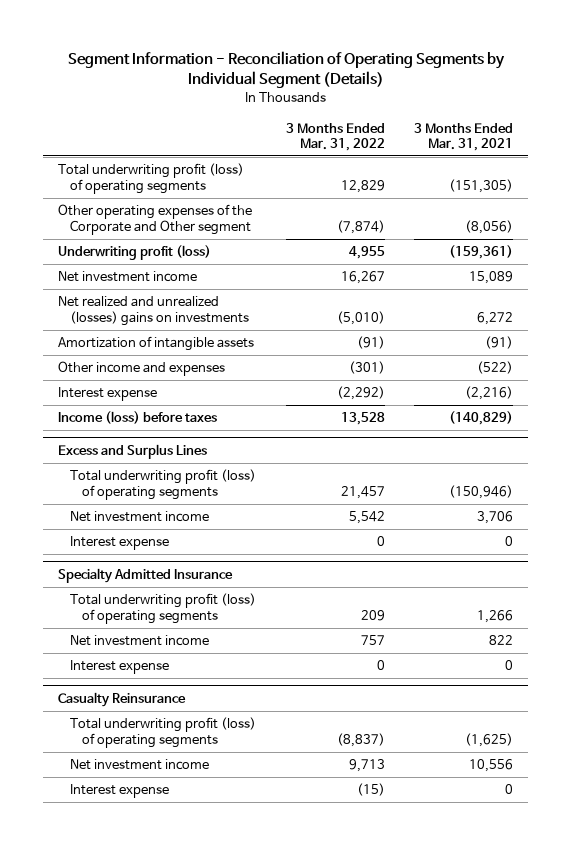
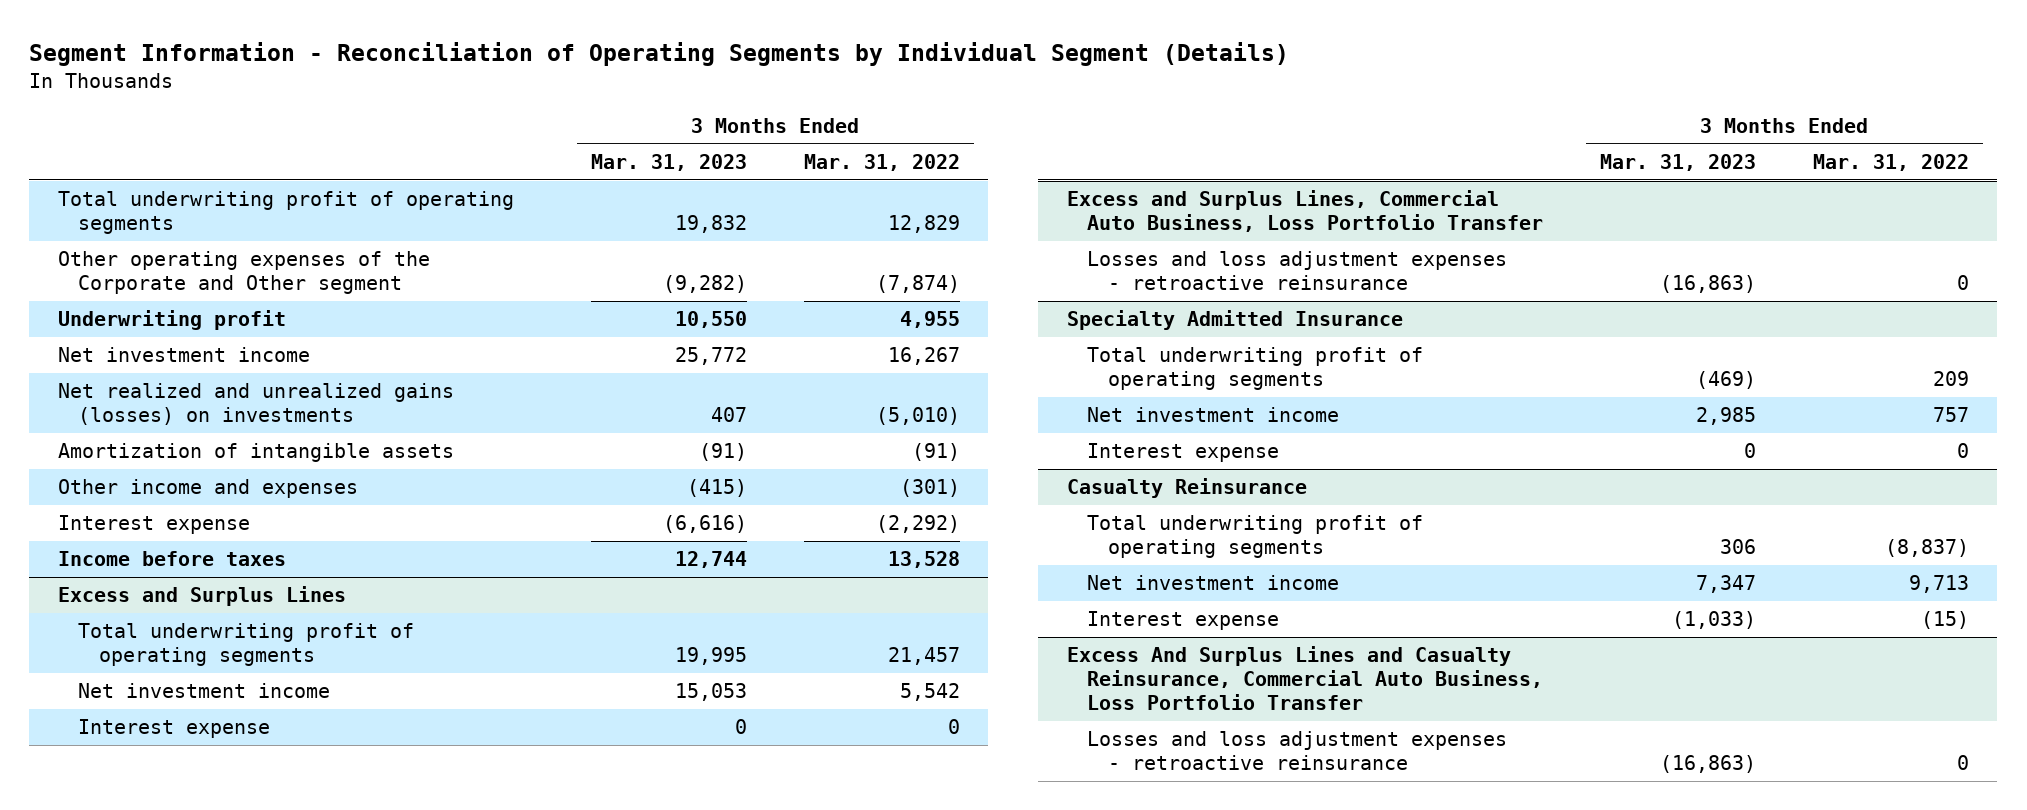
[414,122,514,152] 3 Months Ended Mar. 31, 2021 -> none
none -> [591,154,748,172] Mar. 31, 2023
[58,163,245,194] Total underwriting profit (loss) of operating segments -> [57,191,514,235] Total underwriting profit of operating segments
[58,245,212,261] Underwriting profit (loss) -> [57,310,286,331] Underwriting profit
[58,296,249,326] Net realized and unrealized (losses) gains on investments -> [57,383,454,426] Net realized and unrealized gains (losses) on investments
[58,411,218,425] Income (loss) before taxes -> [57,551,286,567] Income before taxes
[69,469,256,500] Total underwriting profit (loss) of operating segments -> [78,623,415,667] Total underwriting profit of operating segments
none -> [1066,190,1544,233] Excess and Surplus Lines, Commercial Auto Business, Loss Portfolio Transfer
none -> [1087,251,1508,291] Losses and loss adjustment expenses - retroactive reinsurance
[69,593,256,624] Total underwriting profit (loss) of operating segments -> [1087,347,1424,391] Total underwriting profit of operating segments
[69,717,256,748] Total underwriting profit (loss) of operating segments -> [1087,515,1424,559] Total underwriting profit of operating segments
none -> [1066,646,1544,711] Excess And Surplus Lines and Casualty Reinsurance, Commercial Auto Business, Loss Portfolio Transfer
none -> [1087,731,1508,771] Losses and loss adjustment expenses - retroactive reinsurance

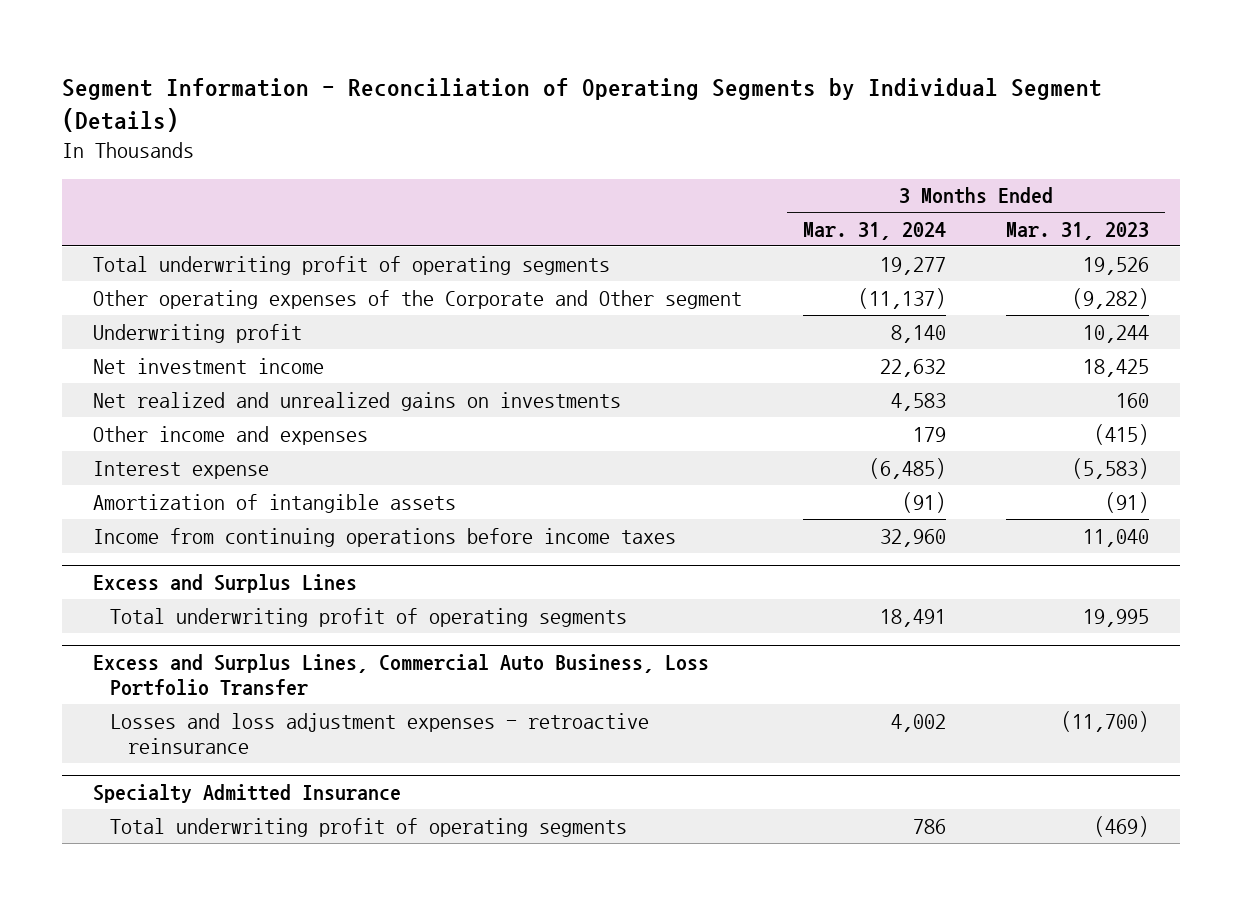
[803,154,960,172] Mar. 31, 2022 -> none
none -> [802,221,946,240] Mar. 31, 2024
[675,215,748,234] 19,832 -> [1083,256,1150,275] 19,526
[675,311,748,329] 10,550 -> [1083,324,1150,343] 10,244
[675,347,748,366] 25,772 -> [1083,358,1150,377] 18,425
[57,383,454,426] Net realized and unrealized gains (losses) on investments -> [92,391,621,411] Net realized and unrealized gains on investments
[711,407,748,423] 407 -> [1116,392,1150,408] 160
[663,515,748,534] (6,616) -> [1072,457,1150,479] (5,583)
[57,443,454,463] Amortization of intangible assets -> [92,493,456,513] Amortization of intangible assets
[57,551,286,567] Income before taxes -> [92,527,676,547] Income from continuing operations before income taxes
[675,551,748,569] 12,744 -> [1083,528,1150,547] 11,040
[78,683,331,699] Net investment income -> none
[78,719,271,739] Interest expense -> none
[1659,275,1756,294] (16,863) -> [1061,710,1150,732] (11,700)
[1087,407,1340,423] Net investment income -> none
[1087,443,1280,463] Interest expense -> none
[1066,478,1307,499] Casualty Reinsurance -> none
[1087,515,1424,559] Total underwriting profit of operating segments -> none
[1087,575,1340,591] Net investment income -> none
[1087,611,1280,631] Interest expense -> none
[1066,646,1544,711] Excess And Surplus Lines and Casualty Reinsurance, Commercial Auto Business, Loss Portfolio Transfer -> none
[1087,731,1508,771] Losses and loss adjustment expenses - retroactive reinsurance -> none

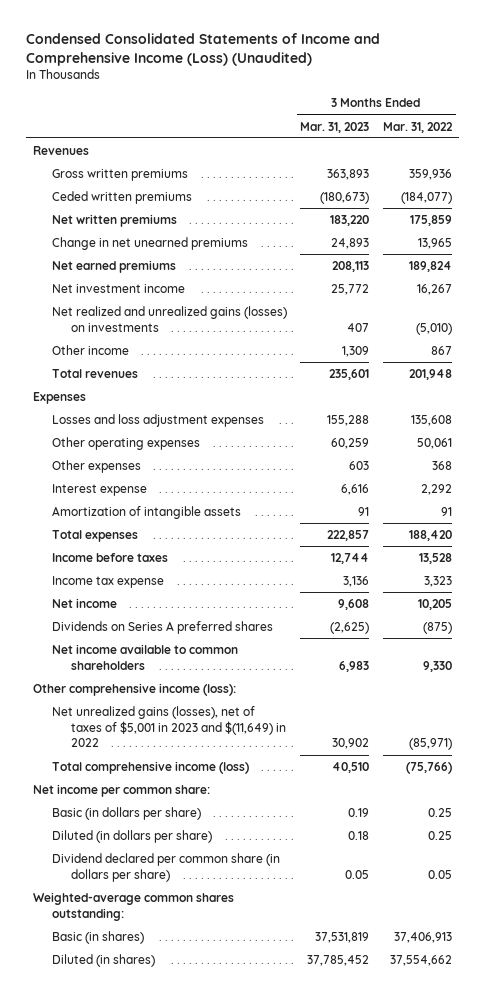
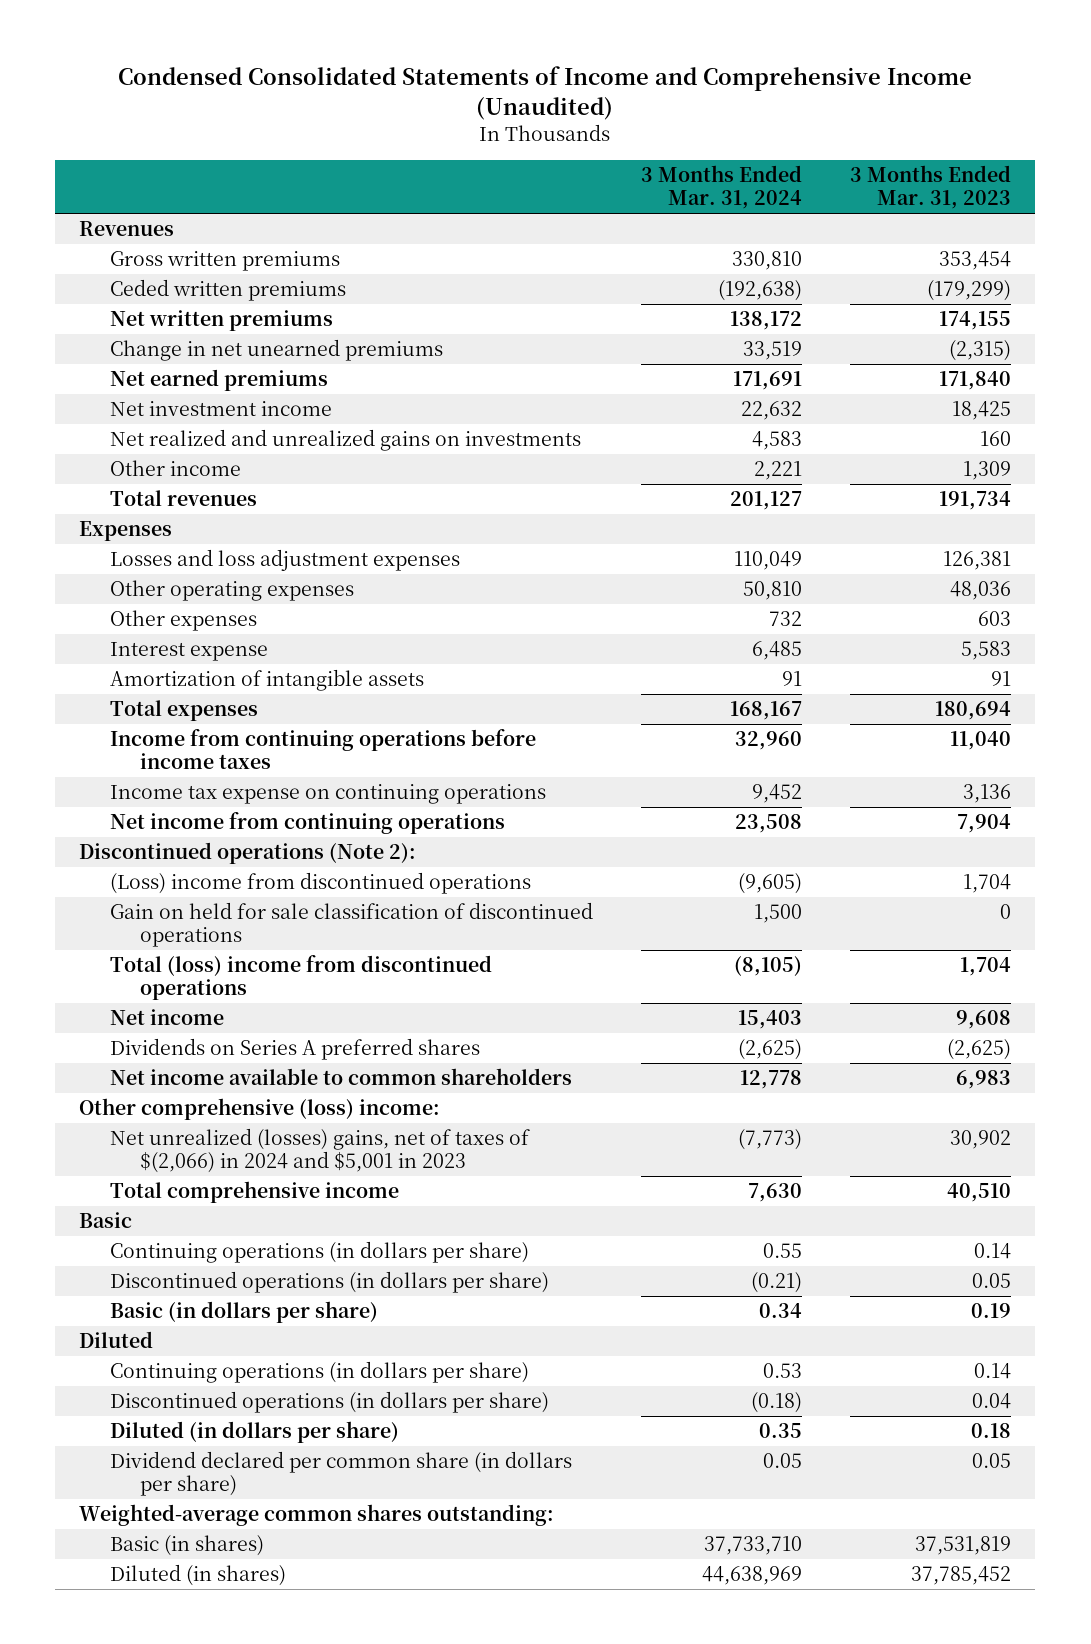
[25,33,380,67] Condensed Consolidated Statements of Income and Comprehensive Income (Loss) (Unaudited) -> [118,66,973,121] Condensed Consolidated Statements of Income and Comprehensive Income (Unaudited)
[383,121,454,133] Mar. 31, 2022 -> none
none -> [640,165,802,210] 3 Months Ended Mar. 31, 2024
[327,168,370,180] 363,893 -> [939,250,1012,270] 353,454
[320,191,370,204] (180,673) -> [927,279,1012,301] (179,299)
[330,214,370,226] 183,220 -> [939,310,1012,330] 174,155
[331,237,370,249] 24,893 -> [949,339,1012,361] (2,315)
[332,260,370,272] 208,113 -> [939,370,1012,390] 171,840
[331,283,370,295] 25,772 -> [952,400,1012,420] 18,425
[51,305,287,332] Net realized and unrealized gains (losses) on investments -> [109,428,581,451] Net realized and unrealized gains on investments
[347,322,370,332] 407 -> [980,430,1012,446] 160
[329,368,370,380] 235,601 -> [939,490,1012,510] 191,734
[327,414,370,426] 155,288 -> [943,550,1012,570] 126,381
[331,437,370,449] 60,259 -> [950,580,1012,600] 48,036
[341,483,370,495] 6,616 -> [961,640,1012,660] 5,583
[327,529,370,541] 222,857 -> [935,700,1012,720] 180,694
[51,552,168,562] Income before taxes -> [109,728,536,769] Income from continuing operations before income taxes
[331,552,370,564] 12,744 -> [950,730,1012,750] 11,040
[51,575,164,588] Income tax expense -> [109,783,546,804] Income tax expense on continuing operations
none -> [109,811,505,834] Net income from continuing operations
none -> [79,841,417,864] Discontinued operations (Note 2):
none -> [109,871,531,894] (Loss) income from discontinued operations
none -> [109,901,593,947] Gain on held for sale classification of discontinued operations
none -> [109,954,492,1000] Total (loss) income from discontinued operations
[32,783,210,797] Net income per common share: -> none
[32,682,236,696] Other comprehensive income (loss): -> [79,1097,441,1120] Other comprehensive (loss) income:
[51,705,286,748] Net unrealized gains (losses), net of taxes of $5,001 in 2023 and $(11,649) in 2022 -> [109,1127,530,1173] Net unrealized (losses) gains, net of taxes of $(2,066) in 2024 and $5,001 in 2023
[51,760,249,774] Total comprehensive income (loss) -> [109,1180,399,1203] Total comprehensive income
none -> [79,1211,133,1228] Basic
none -> [109,1240,529,1263] Continuing operations (in dollars per share)
none -> [109,1270,549,1293] Discontinued operations (in dollars per share)
none -> [79,1330,154,1348] Diluted
none -> [109,1360,529,1383] Continuing operations (in dollars per share)
none -> [109,1390,549,1413] Discontinued operations (in dollars per share)

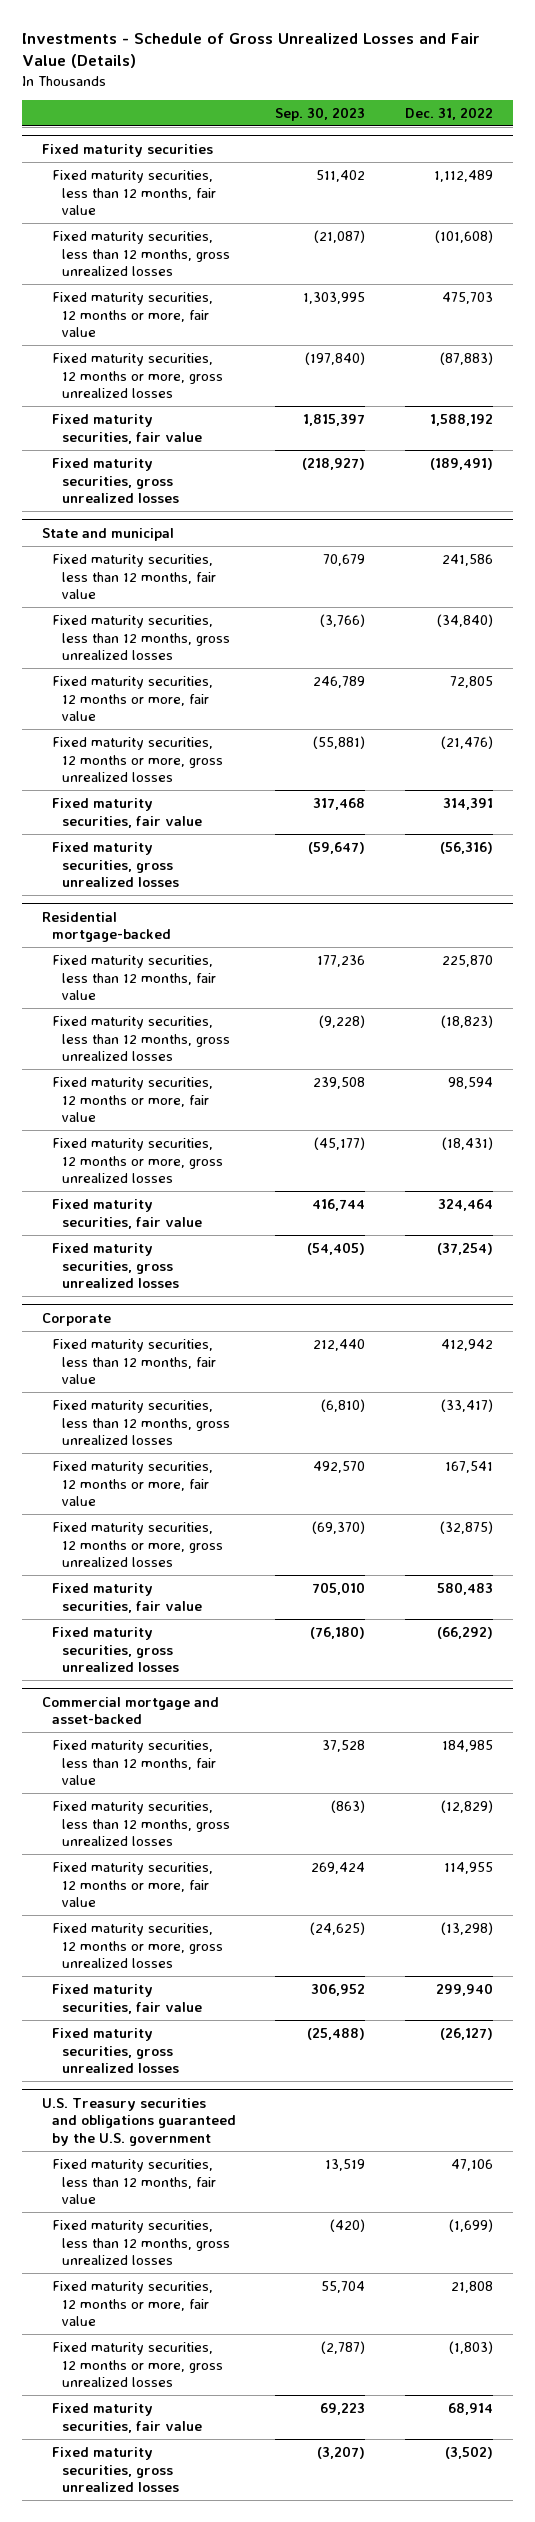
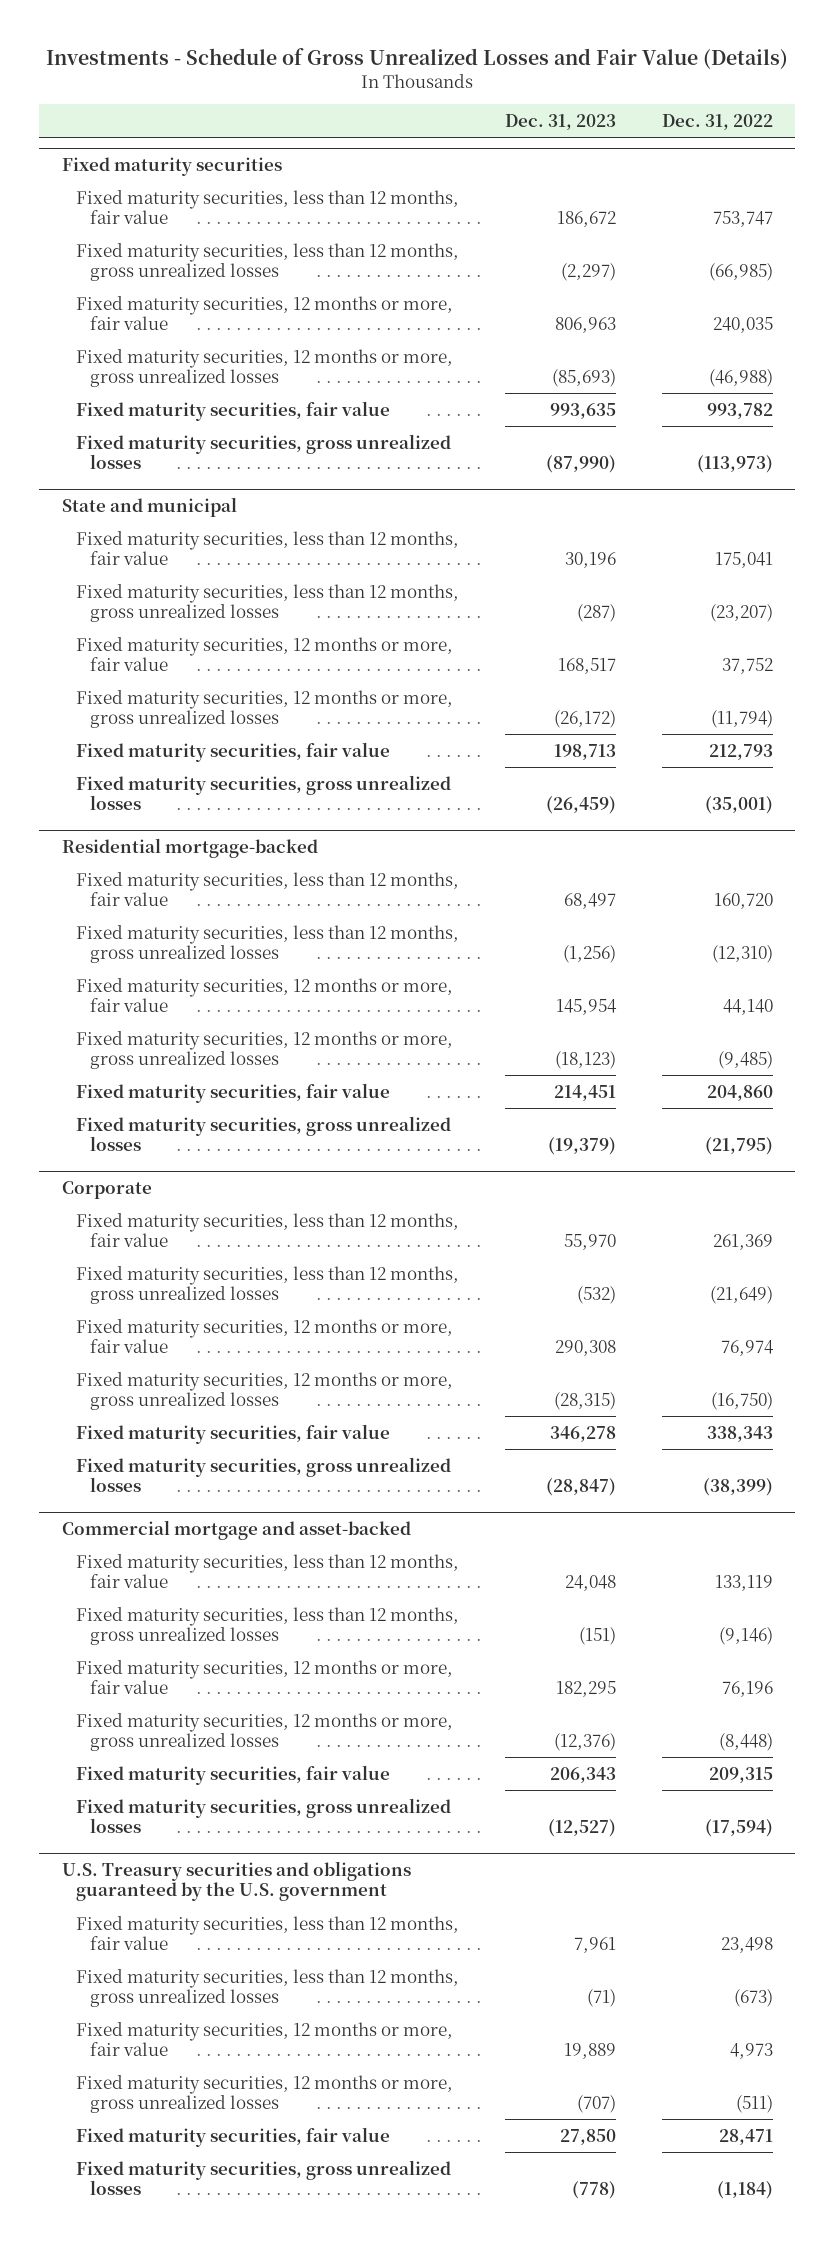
[275,106,366,121] Sep. 30, 2023 -> none
none -> [504,114,616,131] Dec. 31, 2023
[434,169,494,182] 1,112,489 -> [712,211,773,228] 753,747
[435,229,494,243] (101,608) -> [708,263,773,282] (66,985)
[442,291,494,304] 475,703 -> [712,317,773,334] 240,035
[440,351,494,365] (87,883) -> [708,369,773,388] (46,988)
[430,413,494,426] 1,588,192 -> [706,402,773,419] 993,782
[430,457,494,470] (189,491) -> [696,455,773,474] (113,973)
[442,553,494,566] 241,586 -> [714,552,773,569] 175,041
[437,613,494,627] (34,840) -> [709,604,773,623] (23,207)
[450,675,494,688] 72,805 -> [721,658,773,675] 37,752
[441,735,494,749] (21,476) -> [710,710,773,729] (11,794)
[443,797,494,810] 314,391 -> [708,743,773,760] 212,793
[440,841,494,854] (56,316) -> [704,796,773,815] (35,001)
[442,954,494,967] 225,870 -> [713,893,773,910] 160,720
[441,1014,494,1028] (18,823) -> [711,945,773,964] (12,310)
[448,1076,494,1089] 98,594 -> [722,999,773,1016] 44,140
[442,1136,494,1150] (18,431) -> [717,1051,773,1070] (9,485)
[438,1198,494,1211] 324,464 -> [706,1084,773,1101] 204,860
[437,1242,494,1255] (37,254) -> [704,1137,773,1156] (21,795)
[441,1338,494,1351] 412,942 -> [712,1234,773,1251] 261,369
[441,1398,494,1412] (33,417) -> [709,1286,773,1305] (21,649)
[445,1460,494,1473] 167,541 -> [720,1340,774,1357] 76,974
[440,1520,494,1534] (32,875) -> [710,1392,773,1411] (16,750)
[437,1581,494,1595] 580,483 -> [706,1425,773,1442] 338,343
[437,1626,494,1639] (66,292) -> [702,1478,773,1497] (38,399)
[442,1739,494,1752] 184,985 -> [714,1575,773,1592] 133,119
[441,1799,494,1813] (12,829) -> [718,1627,773,1646] (9,146)
[444,1861,494,1874] 114,955 -> [721,1681,773,1698] 76,196
[441,1921,494,1935] (13,298) -> [718,1733,773,1752] (8,448)
[436,1982,494,1996] 299,940 -> [708,1766,773,1783] 209,315
[440,2027,494,2040] (26,127) -> [704,1819,773,1838] (17,594)
[451,2158,494,2171] 47,106 -> [720,1937,773,1954] 23,498
[449,2218,494,2232] (1,699) -> [733,1989,773,2008] (673)
[451,2280,494,2293] 21,808 -> [729,2043,773,2060] 4,973
[449,2340,494,2354] (1,803) -> [735,2095,773,2114] (511)
[448,2402,494,2415] 68,914 -> [718,2128,773,2145] 28,471
[445,2445,494,2459] (3,502) -> [716,2181,773,2200] (1,184)

